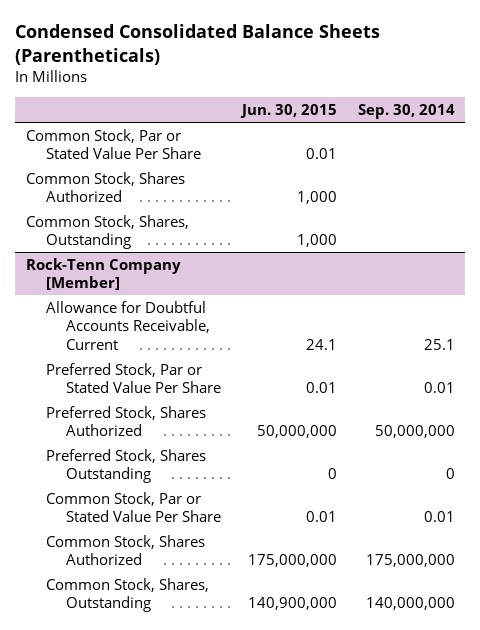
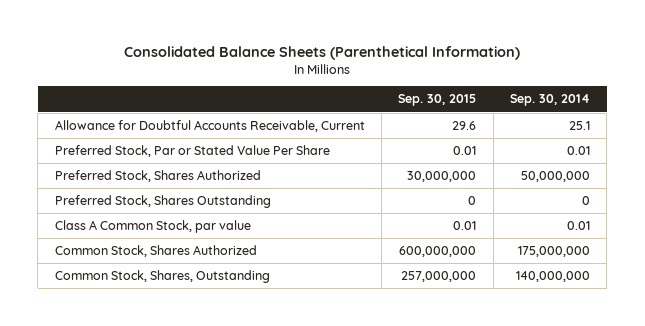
[15,24,381,65] Condensed Consolidated Balance Sheets (Parentheticals) -> [124,46,521,61] Consolidated Balance Sheets (Parenthetical Information)
[239,103,337,118] Jun. 30, 2015 -> none
none -> [398,94,477,107] Sep. 30, 2015
[25,128,201,160] Common Stock, Par or Stated Value Per Share -> none
[25,171,185,203] Common Stock, Shares Authorized -> none
[25,214,189,250] Common Stock, Shares, Outstanding -> none
[25,257,181,291] Rock-Tenn Company [Member] -> none
[45,491,221,523] Common Stock, Par or Stated Value Per Share -> [54,220,251,234] Class A Common Stock, par value

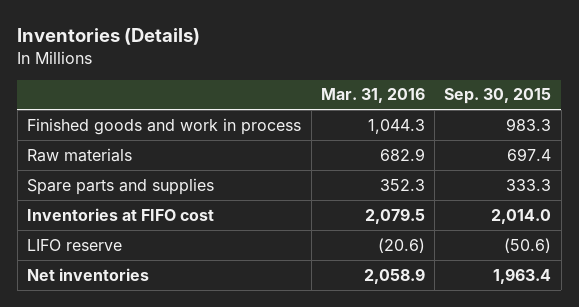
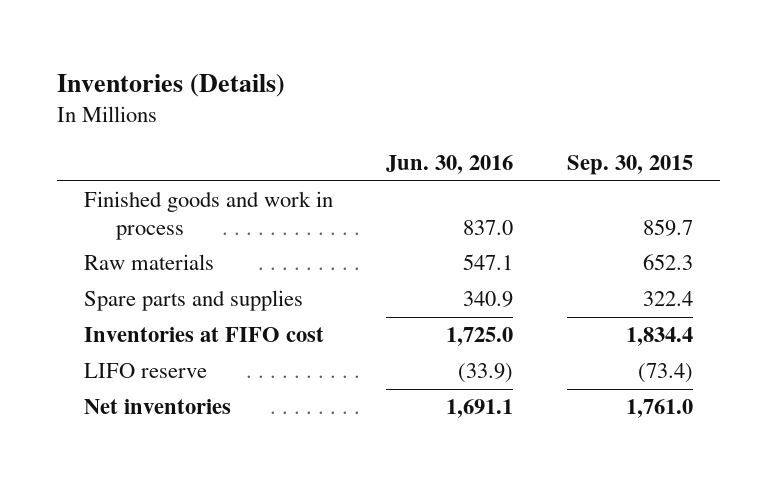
[320,88,425,104] Mar. 31, 2016 -> none
none -> [386,155,514,175] Jun. 30, 2016
[506,117,552,131] 983.3 -> [643,219,694,237] 859.7
[507,147,552,161] 697.4 -> [643,254,694,271] 652.3
[506,178,552,191] 333.3 -> [643,291,694,307] 322.4
[491,208,552,224] 2,014.0 -> [626,327,694,347] 1,834.4
[504,237,552,253] (50.6) -> [638,363,694,384] (73.4)
[493,267,552,284] 1,963.4 -> [626,399,694,419] 1,761.0

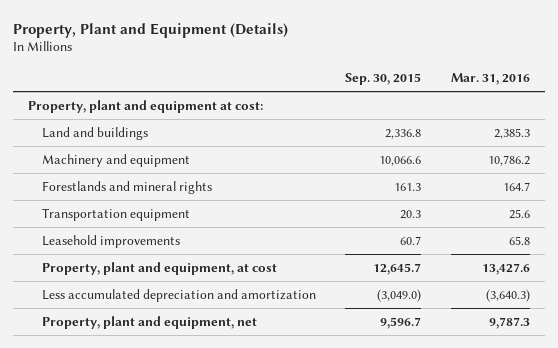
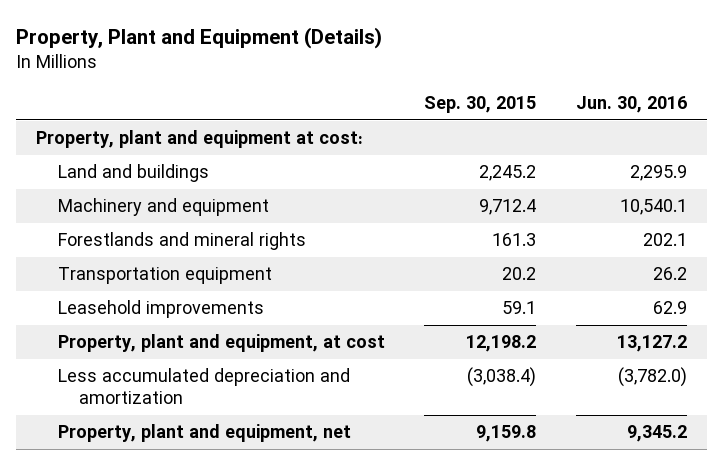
[451,73,531,86] Mar. 31, 2016 -> none
none -> [575,96,687,114] Jun. 30, 2016
[385,128,422,139] 2,336.8 -> [479,165,537,182] 2,245.2
[379,155,422,166] 10,066.6 -> [479,199,537,216] 9,712.4
[400,209,422,219] 20.3 -> [502,267,537,281] 20.2
[400,235,422,245] 60.7 -> [502,301,537,315] 59.1
[373,262,422,275] 12,645.7 -> [466,335,537,353] 12,198.2
[377,288,422,302] (3,049.0) -> [467,367,537,388] (3,038.4)
[380,316,422,329] 9,596.7 -> [476,425,537,443] 9,159.8

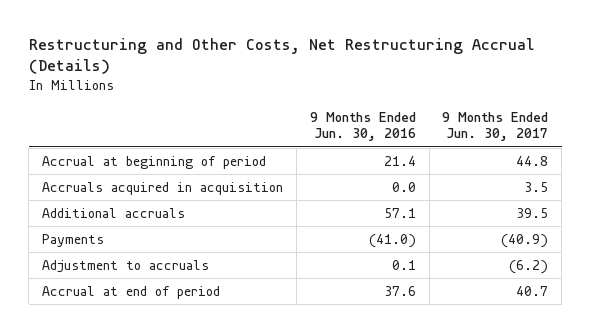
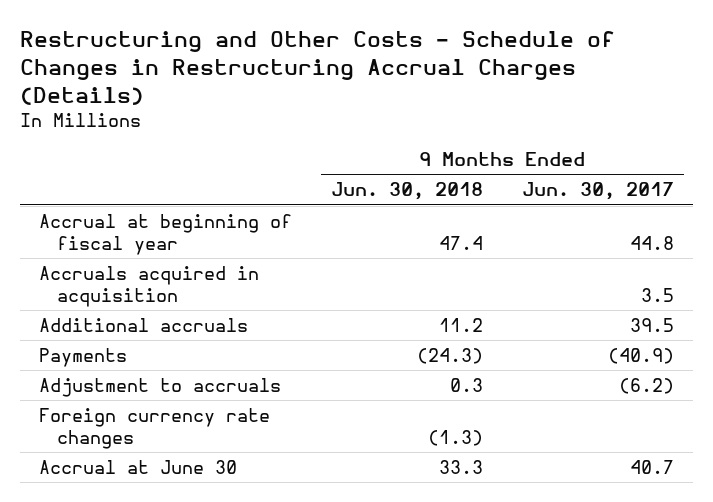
[28,38,535,75] Restructuring and Other Costs, Net Restructuring Accrual (Details) -> [19,31,615,105] Restructuring and Other Costs - Schedule of Changes in Restructuring Accrual Charges (Details)
[309,111,416,142] 9 Months Ended Jun. 30, 2016 -> none
none -> [331,182,484,201] Jun. 30, 2018
[42,155,267,169] Accrual at beginning of period -> [39,213,293,256] Accrual at beginning of fiscal year
none -> [39,407,271,450] Foreign currency rate changes
[42,285,221,299] Accrual at end of period -> [39,459,238,474] Accrual at June 30

